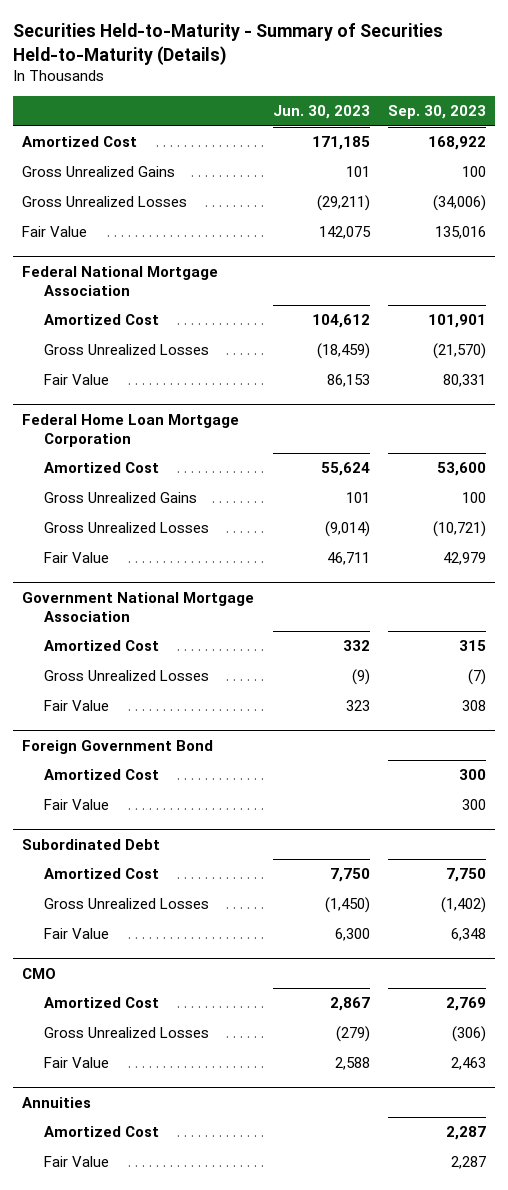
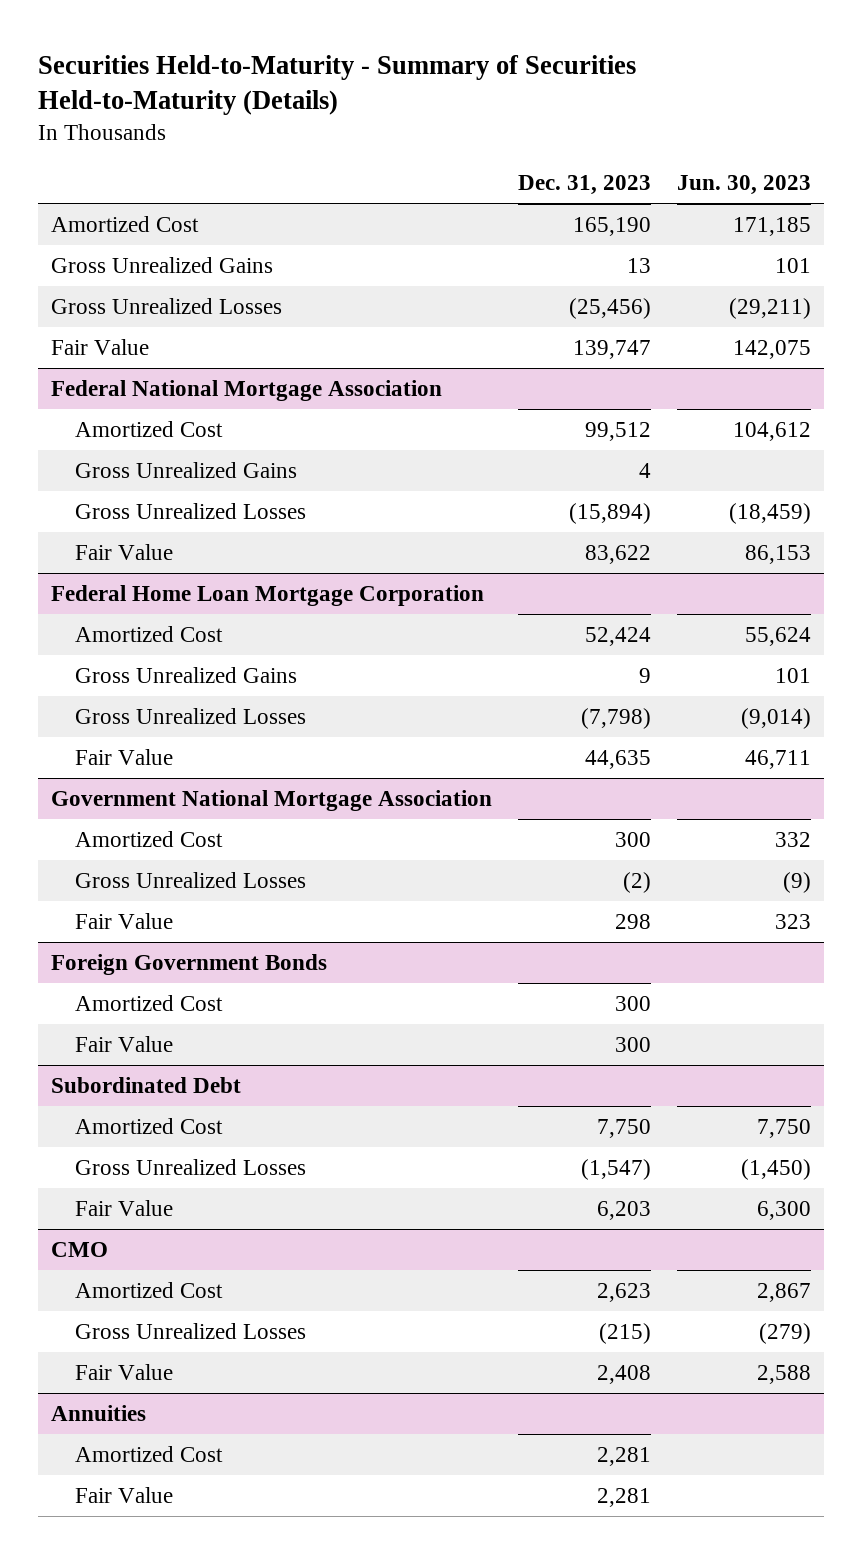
[387,105,486,120] Sep. 30, 2023 -> none
none -> [517,175,651,196] Dec. 31, 2023
none -> [74,461,297,478] Gross Unrealized Gains
[22,739,214,754] Foreign Government Bond -> [50,953,327,975] Foreign Government Bonds

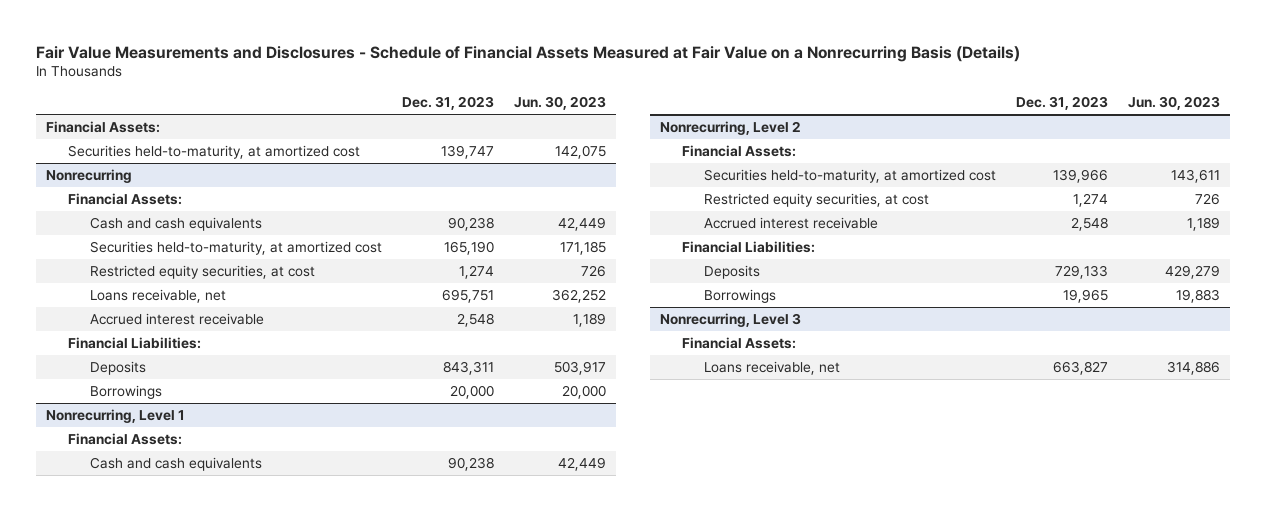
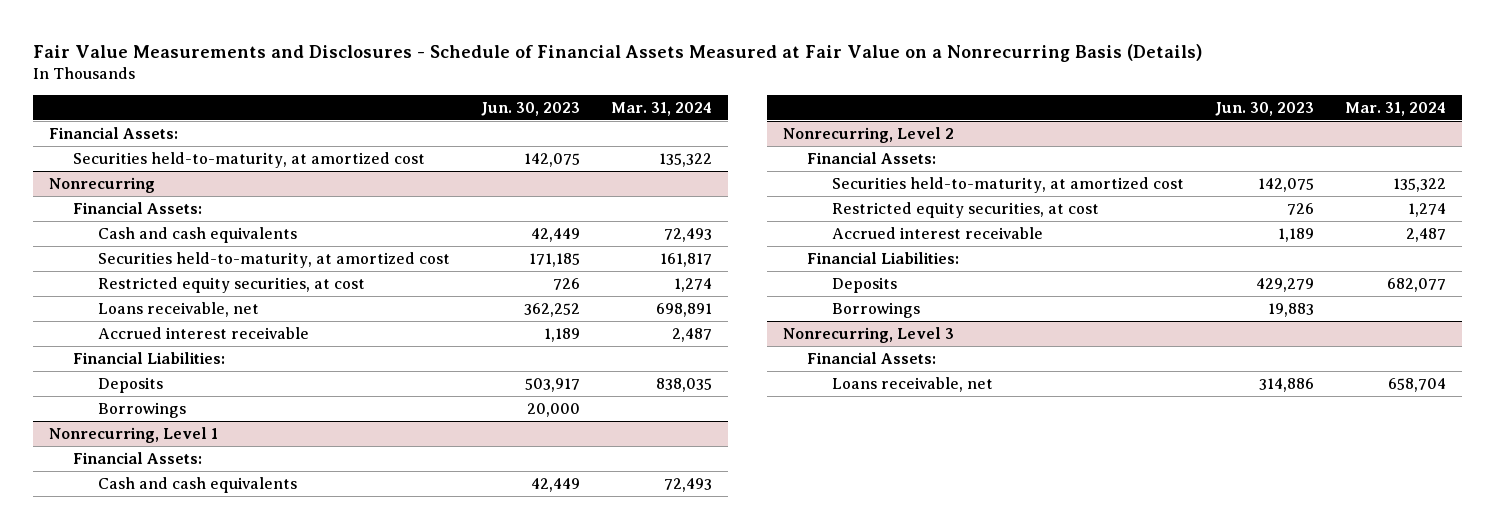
[401,96,494,111] Dec. 31, 2023 -> none
none -> [611,101,713,116] Mar. 31, 2024
[1170,168,1220,183] 143,611 -> [1258,177,1315,192] 142,075

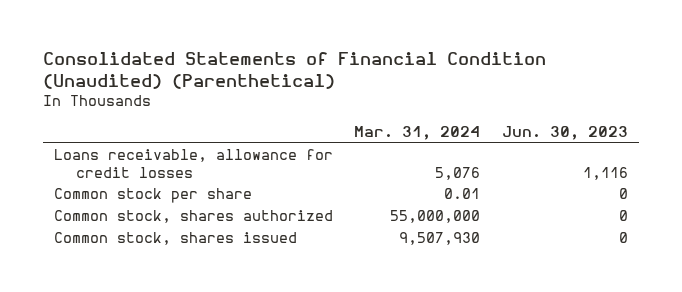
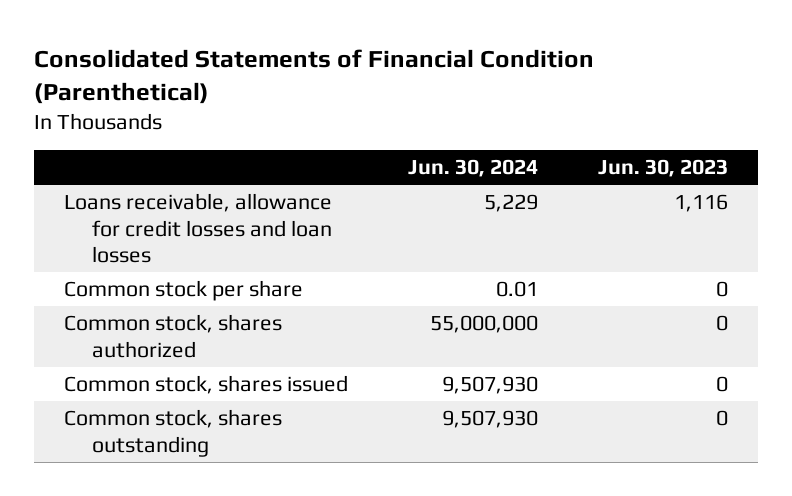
[42,51,546,89] Consolidated Statements of Financial Condition (Unaudited) (Parenthetical) -> [34,49,595,105] Consolidated Statements of Financial Condition (Parenthetical)
[354,125,481,140] Mar. 31, 2024 -> none
none -> [408,159,539,178] Jun. 30, 2024
[53,149,333,178] Loans receivable, allowance for credit losses -> [64,192,333,264] Loans receivable, allowance for credit losses and loan losses
none -> [64,408,283,457] Common stock, shares outstanding

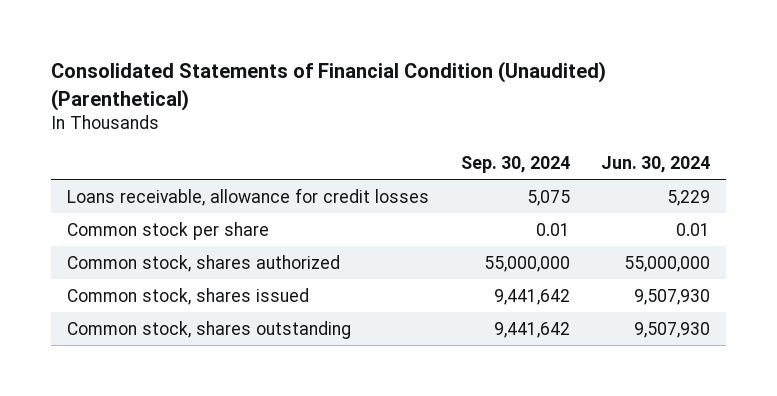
[34,49,595,105] Consolidated Statements of Financial Condition (Parenthetical) -> [51,61,607,111] Consolidated Statements of Financial Condition (Unaudited) (Parenthetical)
[598,159,729,178] Jun. 30, 2023 -> none
none -> [460,156,570,174] Sep. 30, 2024
[64,192,333,264] Loans receivable, allowance for credit losses and loan losses -> [67,187,430,206] Loans receivable, allowance for credit losses

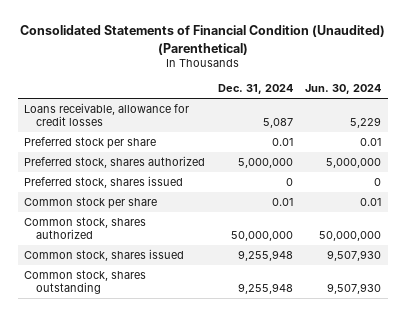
[460,156,570,174] Sep. 30, 2024 -> none
none -> [217,84,293,95] Dec. 31, 2024
none -> [24,136,157,149] Preferred stock per share
none -> [24,155,206,168] Preferred stock, shares authorized
none -> [24,175,184,188] Preferred stock, shares issued
[624,255,711,272] 55,000,000 -> [319,230,382,241] 50,000,000

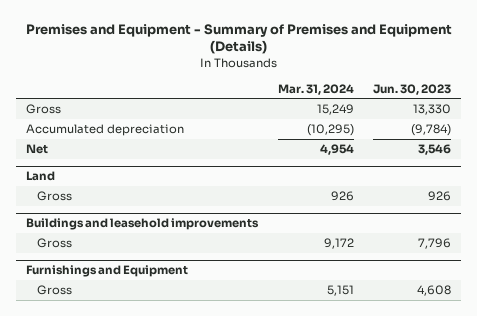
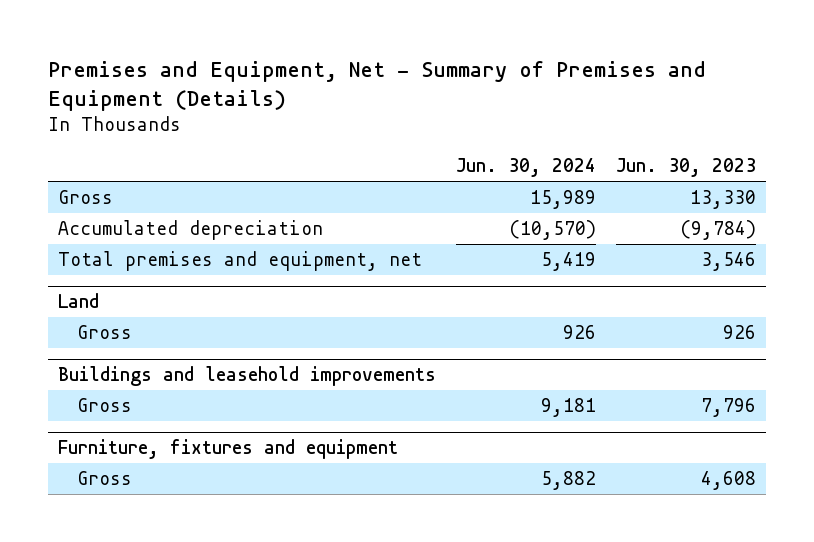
[25,23,452,55] Premises and Equipment - Summary of Premises and Equipment (Details) -> [47,60,706,112] Premises and Equipment, Net - Summary of Premises and Equipment (Details)
[277,83,354,95] Mar. 31, 2024 -> none
none -> [455,158,596,178] Jun. 30, 2024
[25,144,48,155] Net -> [57,250,422,271] Total premises and equipment, net
[25,265,188,278] Furnishings and Equipment -> [57,439,398,460] Furniture, fixtures and equipment

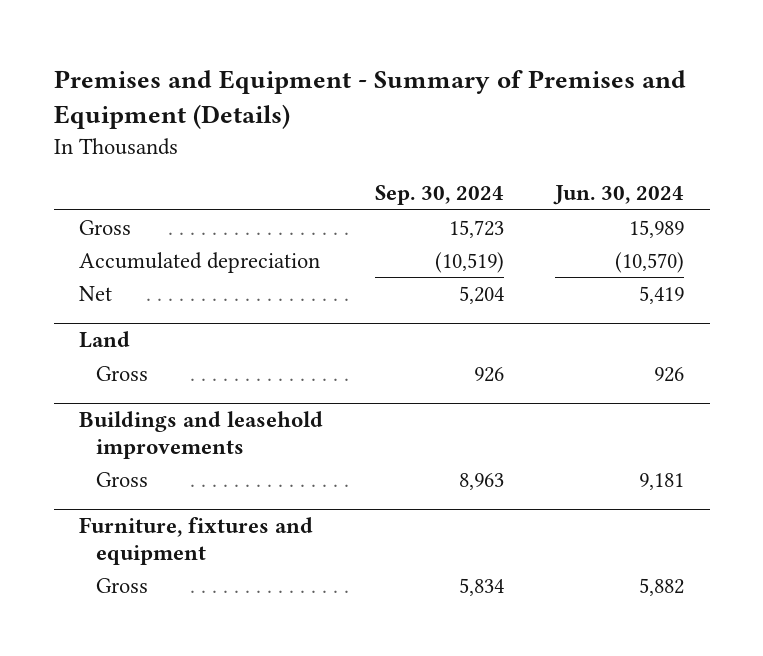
[47,60,706,112] Premises and Equipment, Net - Summary of Premises and Equipment (Details) -> [53,70,686,130] Premises and Equipment - Summary of Premises and Equipment (Details)
[616,158,757,178] Jun. 30, 2023 -> none
none -> [374,185,504,206] Sep. 30, 2024
[57,250,422,271] Total premises and equipment, net -> [79,286,113,302] Net

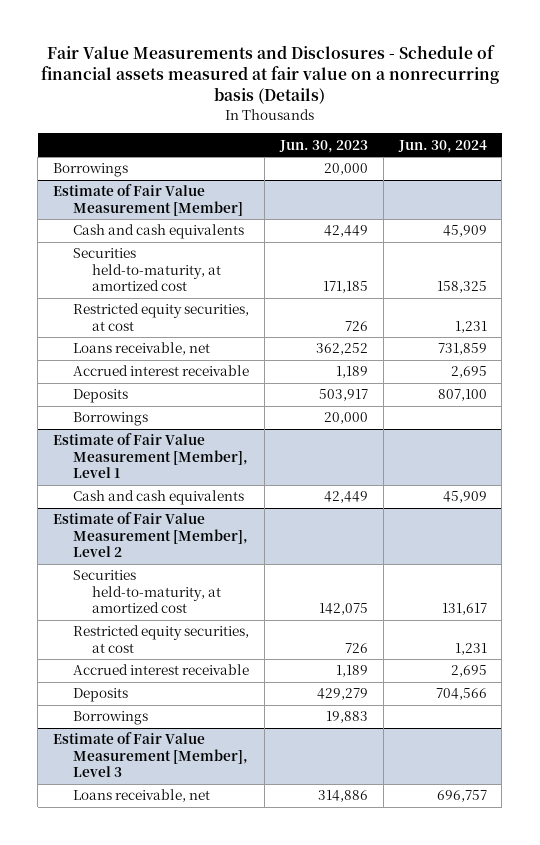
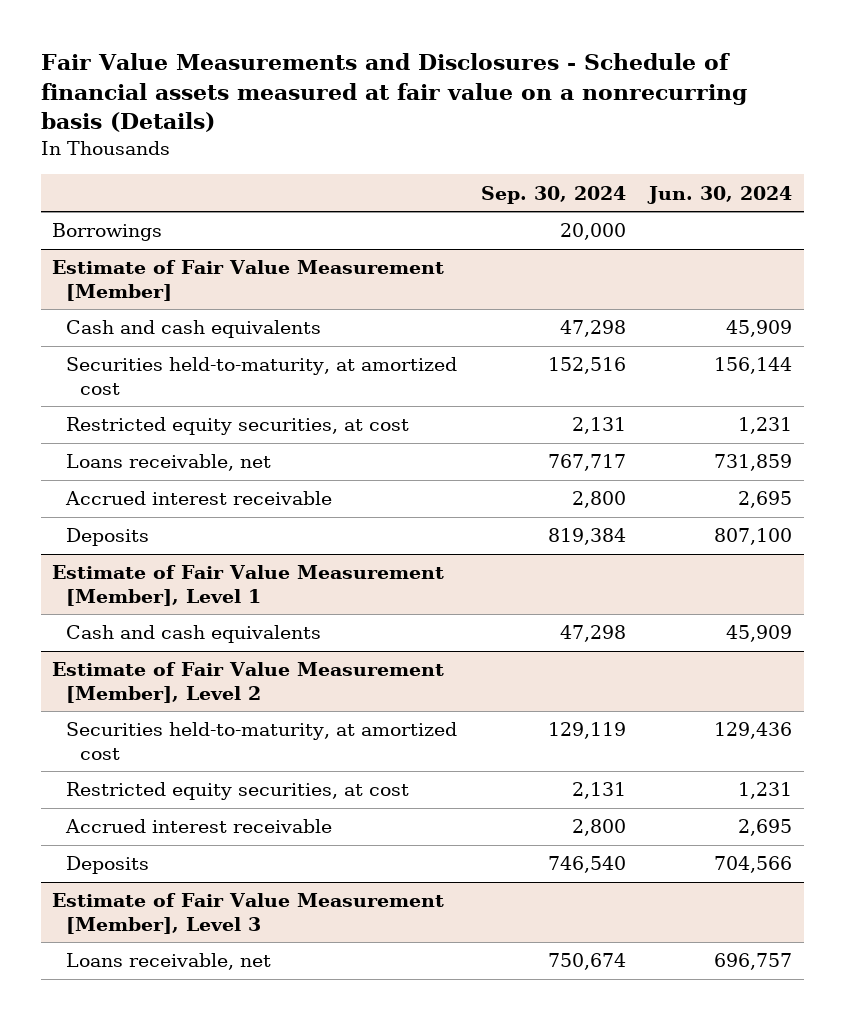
[278,139,368,153] Jun. 30, 2023 -> none
none -> [480,185,626,204] Sep. 30, 2024
[436,281,487,294] 158,325 -> [713,357,792,375] 156,144
[72,412,148,427] Borrowings -> none
[441,603,487,616] 131,617 -> [713,722,792,740] 129,436
[72,711,148,726] Borrowings -> none

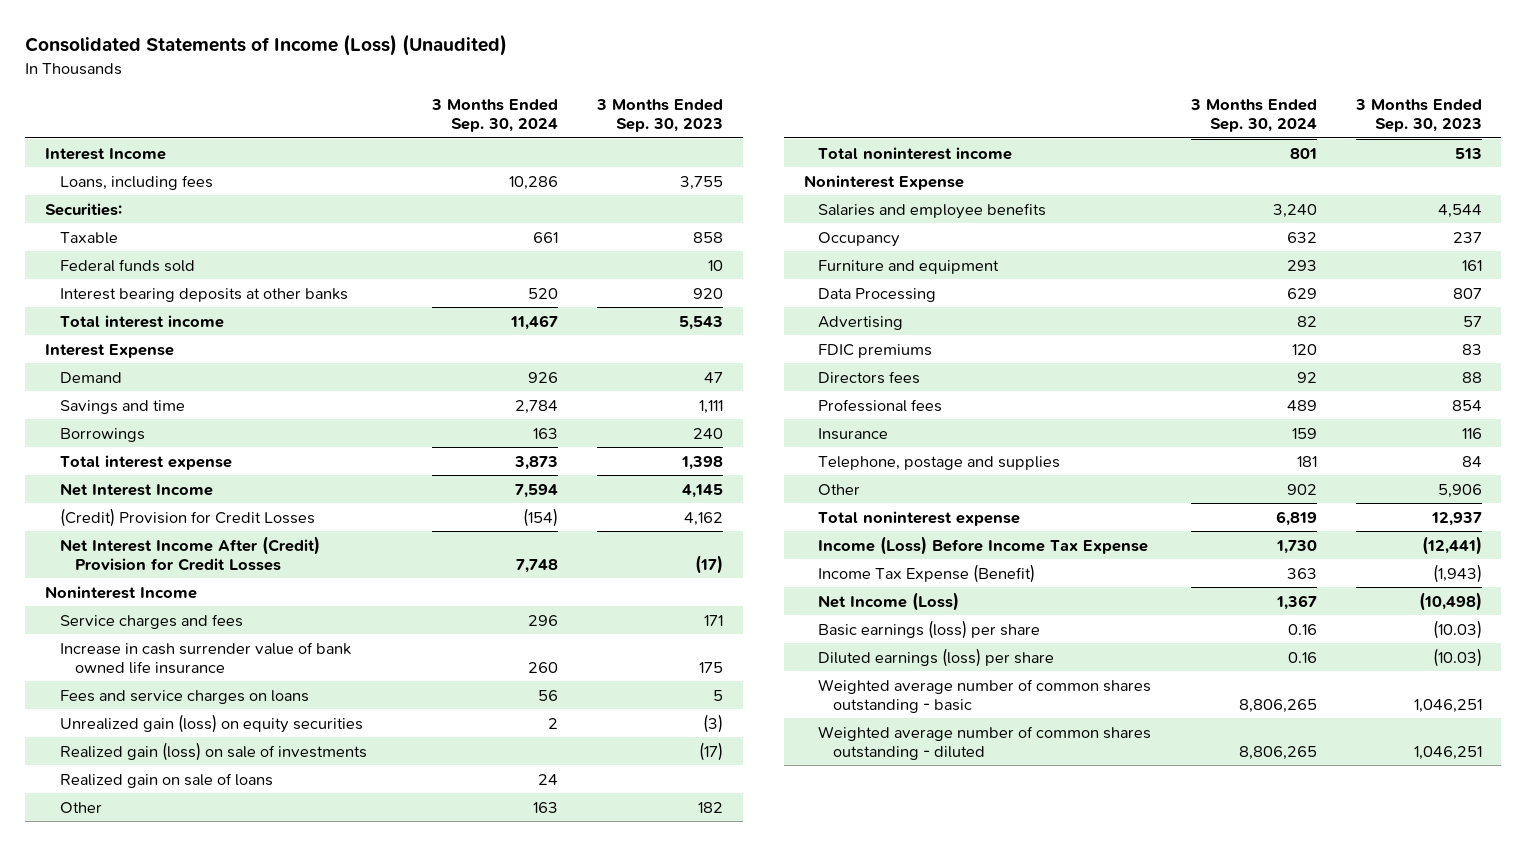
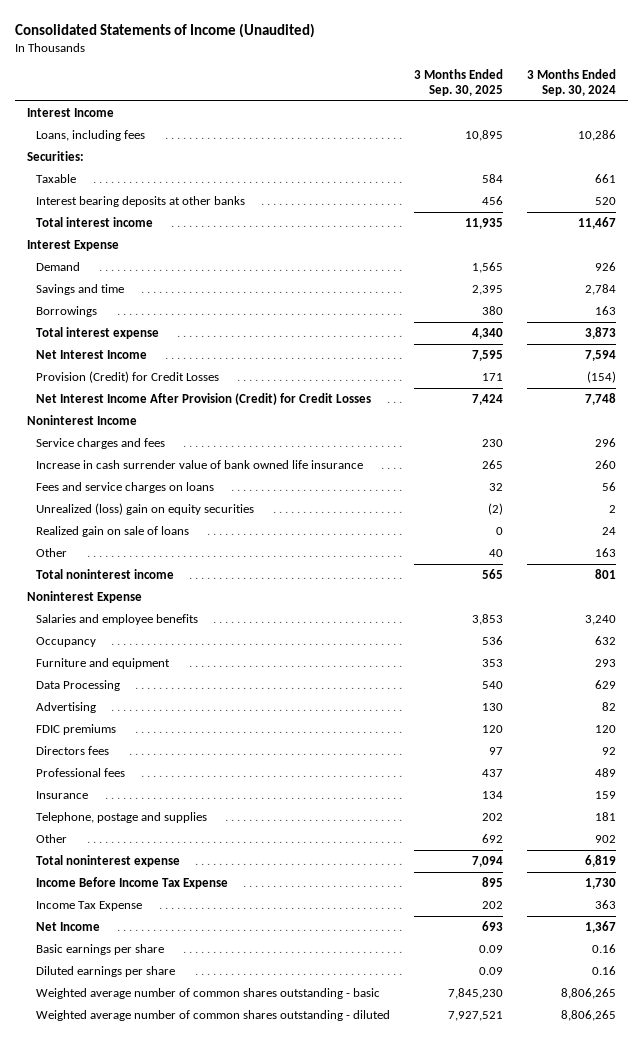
[25,34,508,57] Consolidated Statements of Income (Loss) (Unaudited) -> [15,22,316,38] Consolidated Statements of Income (Unaudited)
[595,99,723,133] 3 Months Ended Sep. 30, 2023 -> none
none -> [413,69,503,97] 3 Months Ended Sep. 30, 2025
[59,258,195,272] Federal funds sold -> none
[59,507,315,527] (Credit) Provision for Credit Losses -> [36,370,220,383] Provision (Credit) for Credit Losses
[59,535,320,571] Net Interest Income After (Credit) Provision for Credit Losses -> [36,392,372,405] Net Interest Income After Provision (Credit) for Credit Losses
[59,741,367,761] Realized gain (loss) on sale of investments -> none
[59,713,363,733] Unrealized gain (loss) on equity securities -> [36,502,255,515] Unrealized (loss) gain on equity securities
[818,535,1149,555] Income (Loss) Before Income Tax Expense -> [36,876,229,889] Income Before Income Tax Expense
[818,563,1036,583] Income Tax Expense (Benefit) -> [36,900,143,911] Income Tax Expense
[818,591,960,611] Net Income (Loss) -> [36,921,101,931] Net Income
[818,619,1041,639] Basic earnings (loss) per share -> [36,943,165,955] Basic earnings per share
[818,647,1055,667] Diluted earnings (loss) per share -> [36,965,176,977] Diluted earnings per share

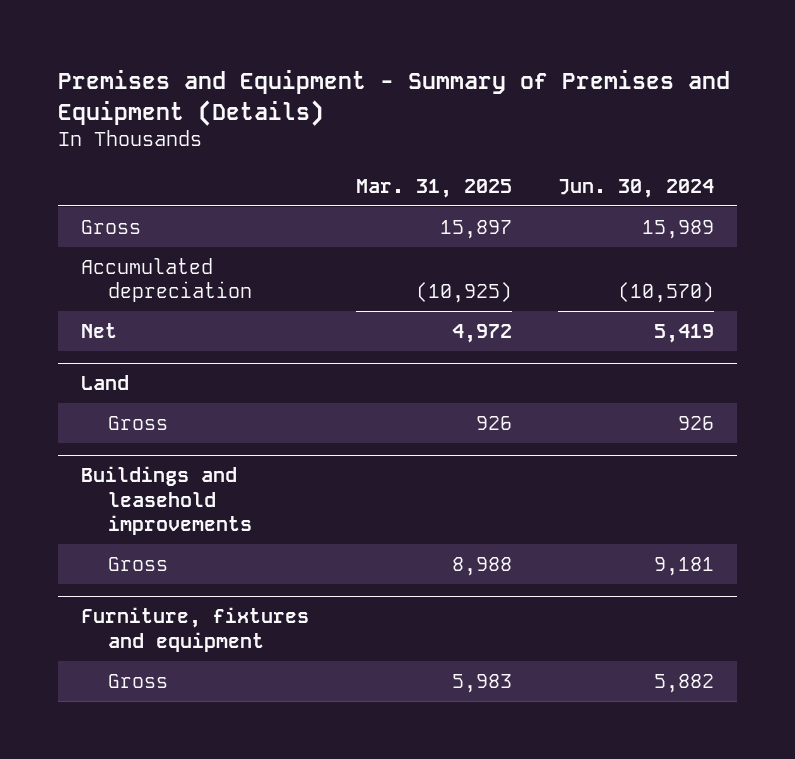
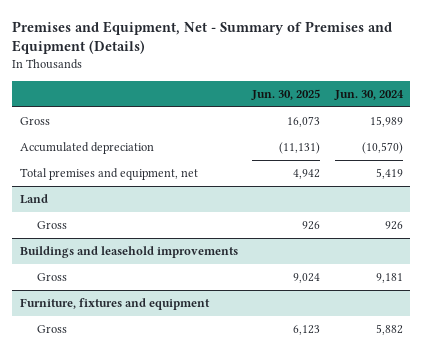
[58,70,731,126] Premises and Equipment - Summary of Premises and Equipment (Details) -> [12,20,393,55] Premises and Equipment, Net - Summary of Premises and Equipment (Details)
[355,178,512,198] Mar. 31, 2025 -> none
none -> [251,88,321,100] Jun. 30, 2025
[81,322,118,338] Net -> [19,167,198,180] Total premises and equipment, net

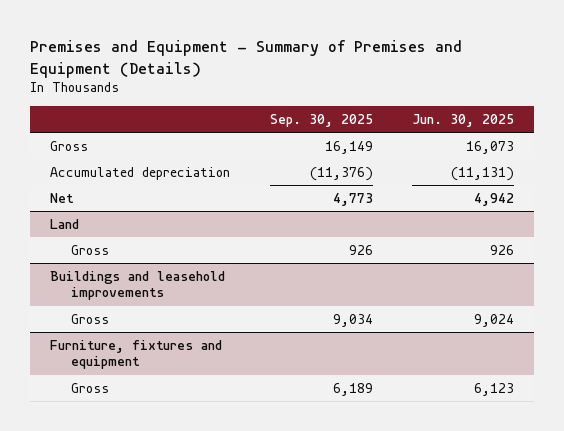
[12,20,393,55] Premises and Equipment, Net - Summary of Premises and Equipment (Details) -> [30,39,463,78] Premises and Equipment - Summary of Premises and Equipment (Details)
[334,89,405,100] Jun. 30, 2024 -> none
none -> [269,114,373,128] Sep. 30, 2025
[19,167,198,180] Total premises and equipment, net -> [50,192,75,203] Net

